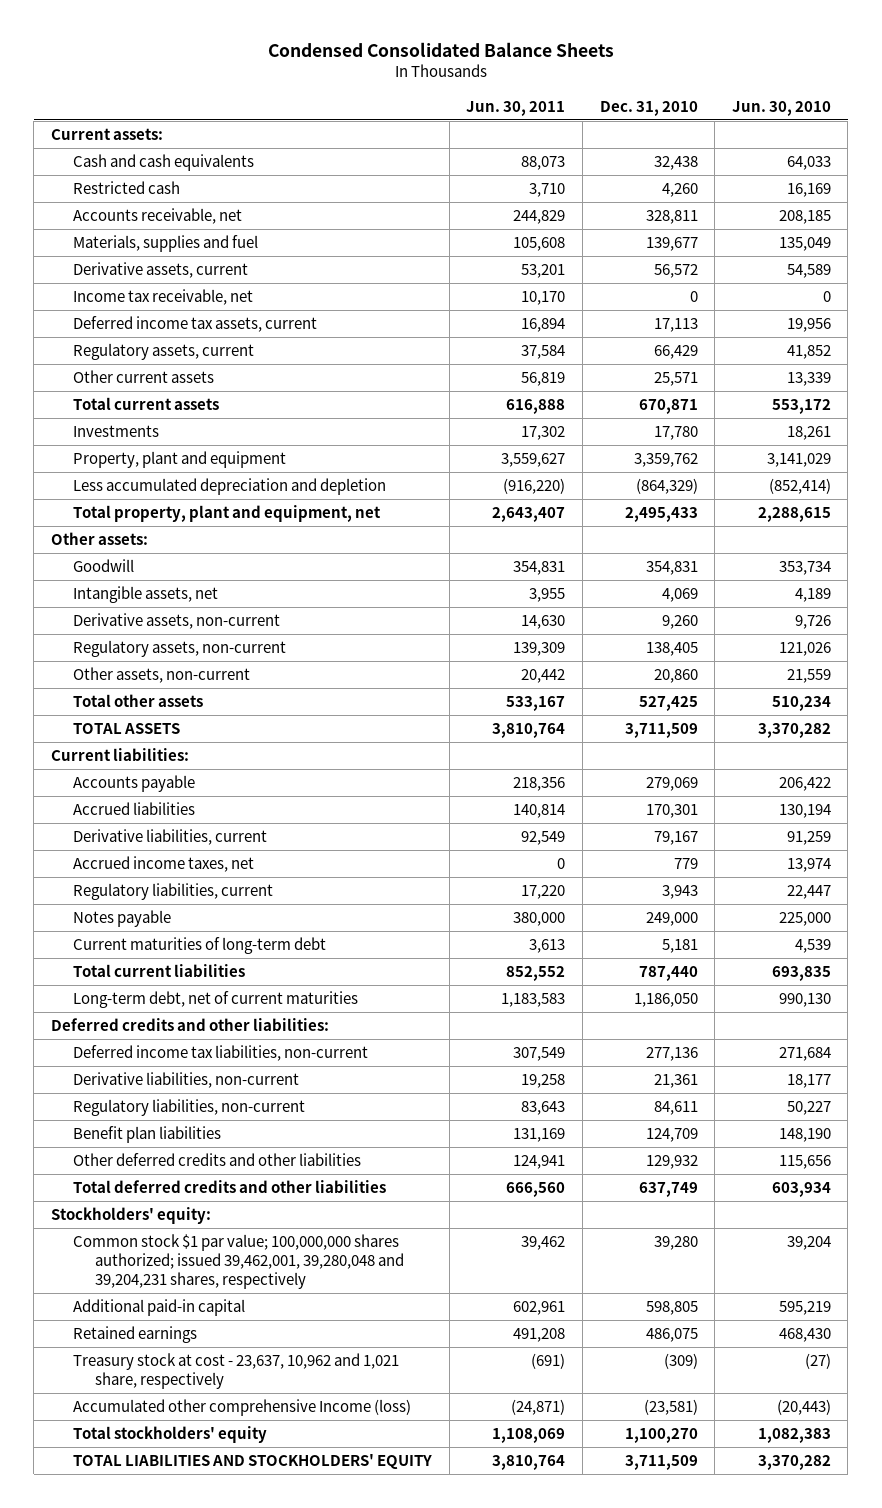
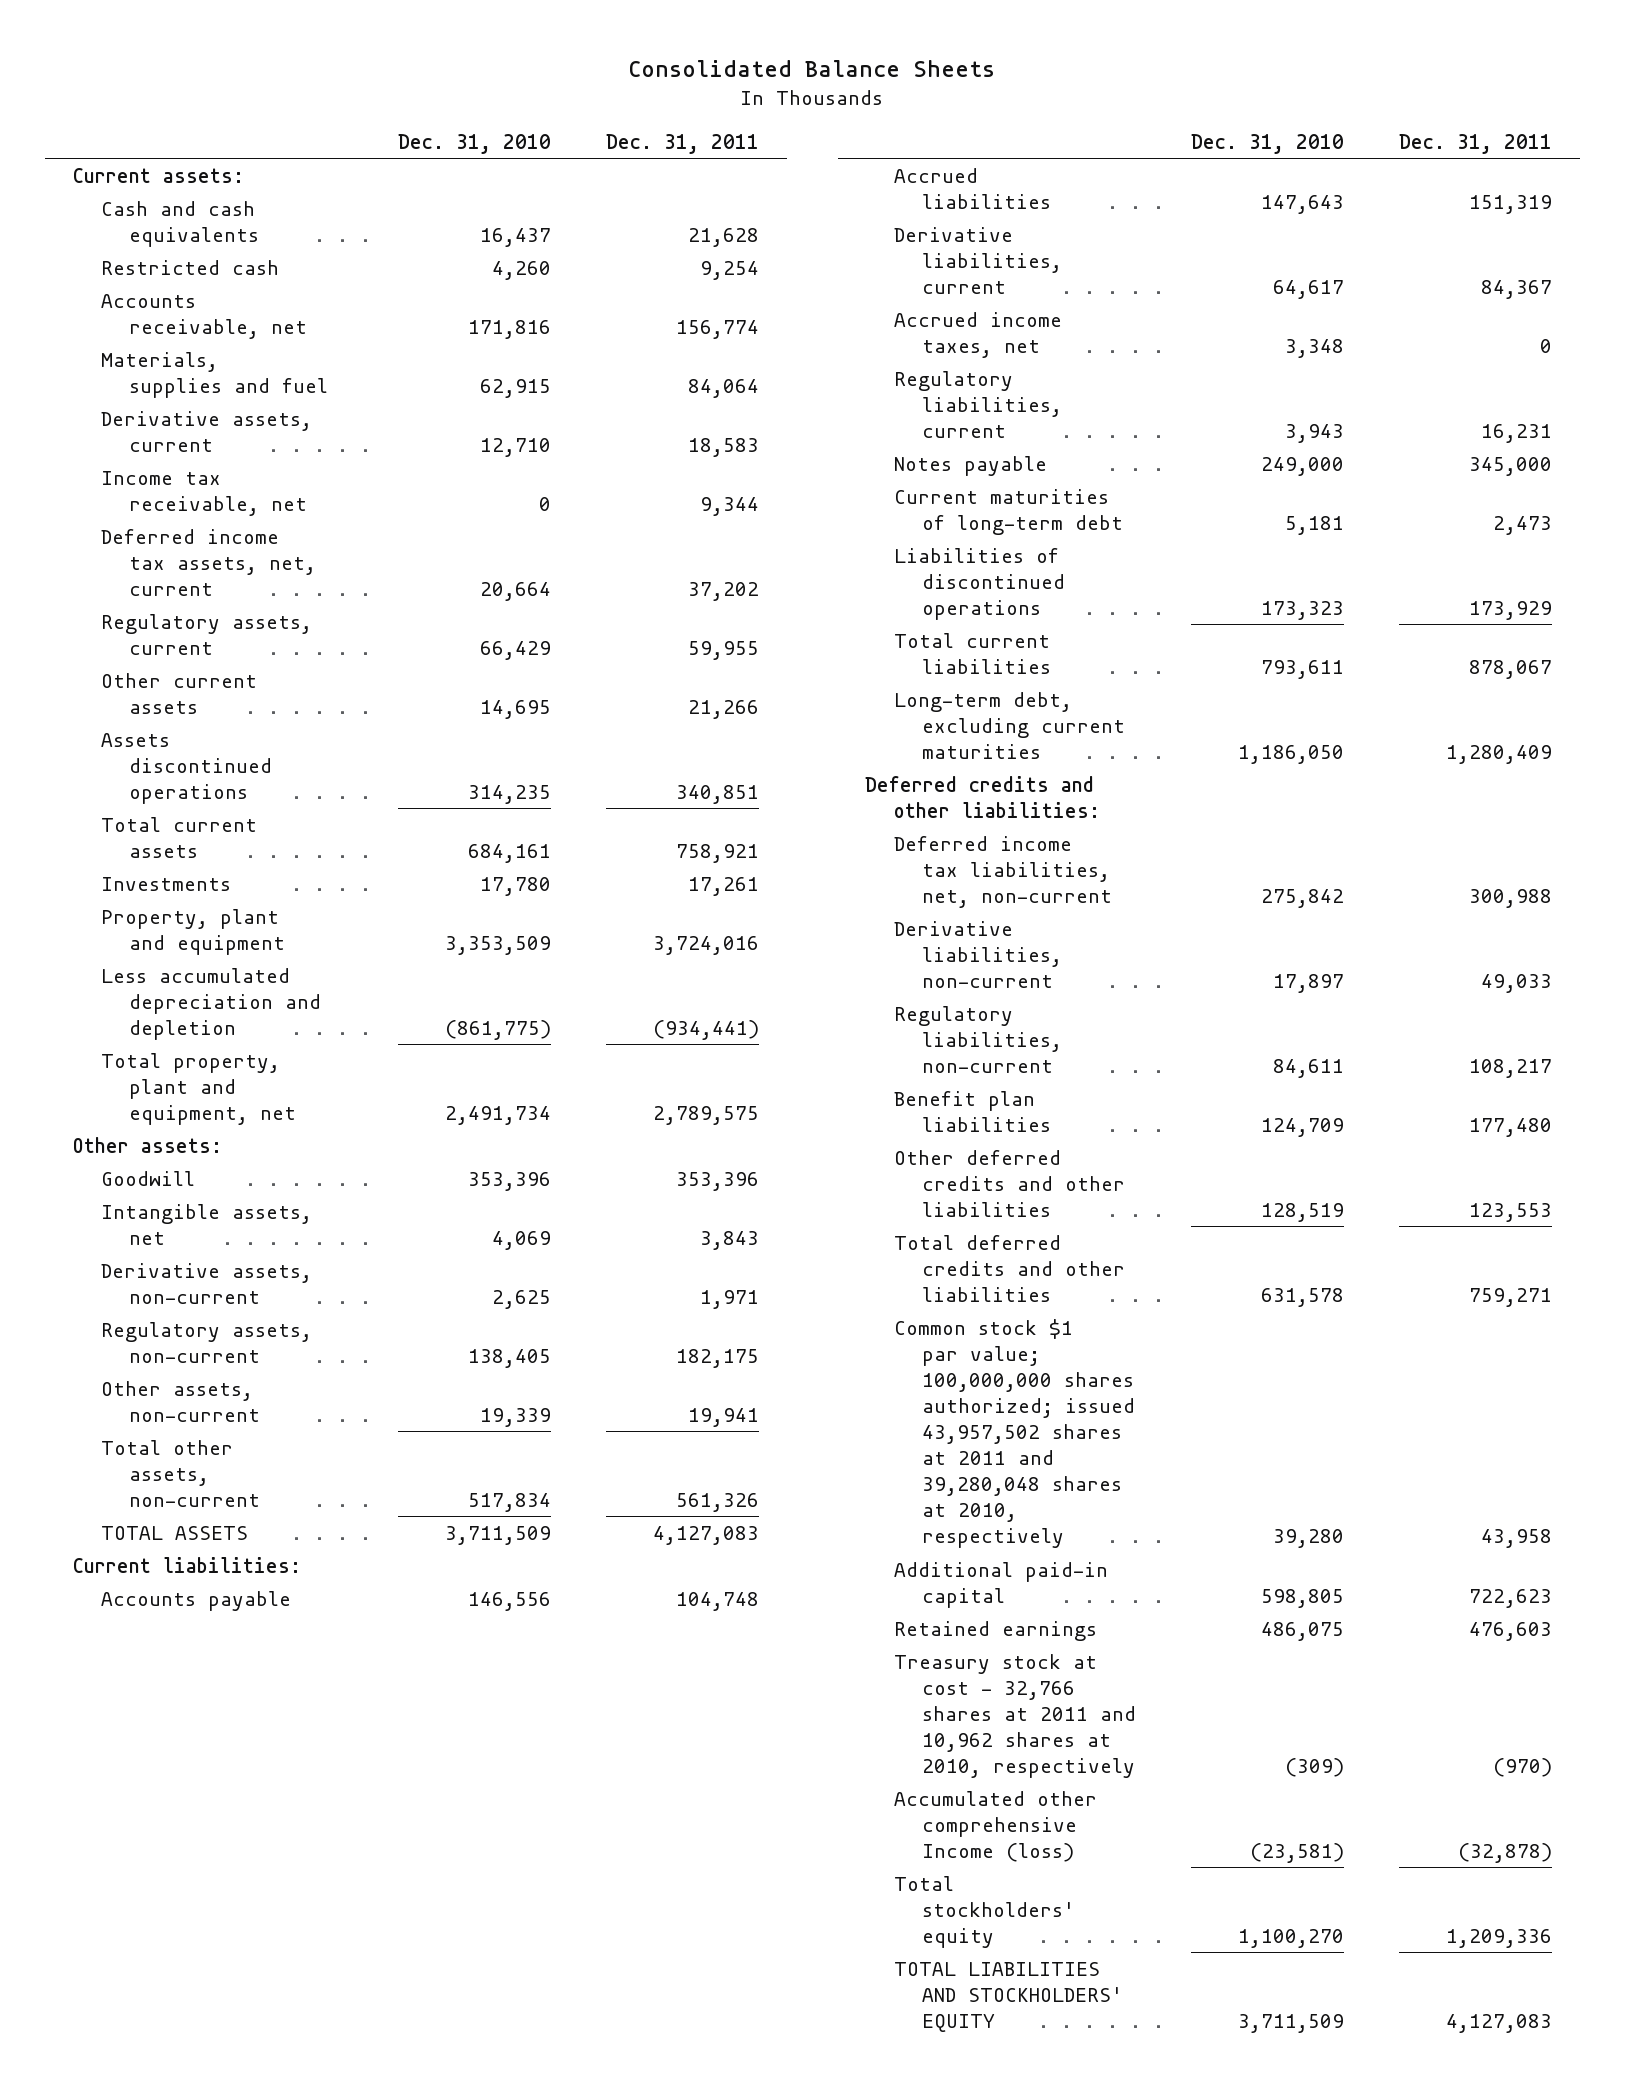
[267,42,614,58] Condensed Consolidated Balance Sheets -> [628,59,996,77] Consolidated Balance Sheets
[466,100,566,116] Jun. 30, 2011 -> none
[731,100,831,116] Jun. 30, 2010 -> none
none -> [606,133,760,154] Dec. 31, 2011
[653,156,698,171] 32,438 -> [480,227,552,247] 16,437
[645,210,698,225] 328,811 -> [468,319,552,339] 171,816
[645,237,698,252] 139,677 -> [480,378,552,398] 62,915
[653,264,698,279] 56,572 -> [480,437,552,457] 12,710
[72,316,317,333] Deferred income tax assets, current -> [101,528,317,596] Deferred income tax assets, net, current
[653,318,698,333] 17,113 -> [480,581,552,601] 20,664
[653,372,698,387] 25,571 -> [480,699,552,719] 14,695
none -> [101,732,273,804] Assets discontinued operations
[638,399,698,415] 670,871 -> [468,843,552,863] 684,161
[633,453,698,468] 3,359,762 -> [445,935,552,955] 3,353,509
[635,478,698,495] (864,329) -> [445,1019,552,1040] (861,775)
[624,507,698,523] 2,495,433 -> [445,1105,552,1125] 2,491,734
[645,561,698,576] 354,831 -> [468,1171,552,1191] 353,396
[661,615,698,630] 9,260 -> [492,1289,552,1309] 2,625
[653,669,698,684] 20,860 -> [480,1407,552,1427] 19,339
[72,694,203,708] Total other assets -> [101,1439,261,1507] Total other assets, non-current
[638,696,698,712] 527,425 -> [468,1492,552,1512] 517,834
[645,777,698,792] 279,069 -> [468,1591,552,1611] 146,556
[645,804,698,819] 170,301 -> [1261,194,1345,214] 147,643
[653,831,698,846] 79,167 -> [1273,279,1345,299] 64,617
[673,858,698,870] 779 -> [1285,338,1345,358] 3,348
none -> [893,547,1066,620] Liabilities of discontinued operations
[638,966,698,982] 787,440 -> [1261,659,1345,679] 793,611
[72,991,358,1009] Long-term debt, net of current maturities -> [893,691,1126,759] Long-term debt, excluding current maturities
[72,1045,368,1062] Deferred income tax liabilities, non-current -> [893,835,1113,908] Deferred income tax liabilities, net, non-current
[645,1047,698,1062] 277,136 -> [1261,888,1345,908] 275,842
[653,1074,698,1089] 21,361 -> [1273,973,1345,993] 17,897
[50,1207,211,1225] Stockholders' equity: -> none
[645,1155,698,1170] 129,932 -> [1261,1202,1345,1222] 128,519
[638,1182,698,1198] 637,749 -> [1261,1287,1345,1307] 631,578
[72,1234,404,1289] Common stock $1 par value; 100,000,000 shares authorized; issued 39,462,001, 39,280,048 and 39,204,231 shares, respectively -> [893,1318,1136,1549] Common stock $1 par value; 100,000,000 shares authorized; issued 43,957,502 shares at 2011 and 39,280,048 shares at 2010, respectively
[72,1353,399,1389] Treasury stock at cost - 23,637, 10,962 and 1,021 share, respectively -> [893,1653,1137,1778] Treasury stock at cost - 32,766 shares at 2011 and 10,962 shares at 2010, respectively

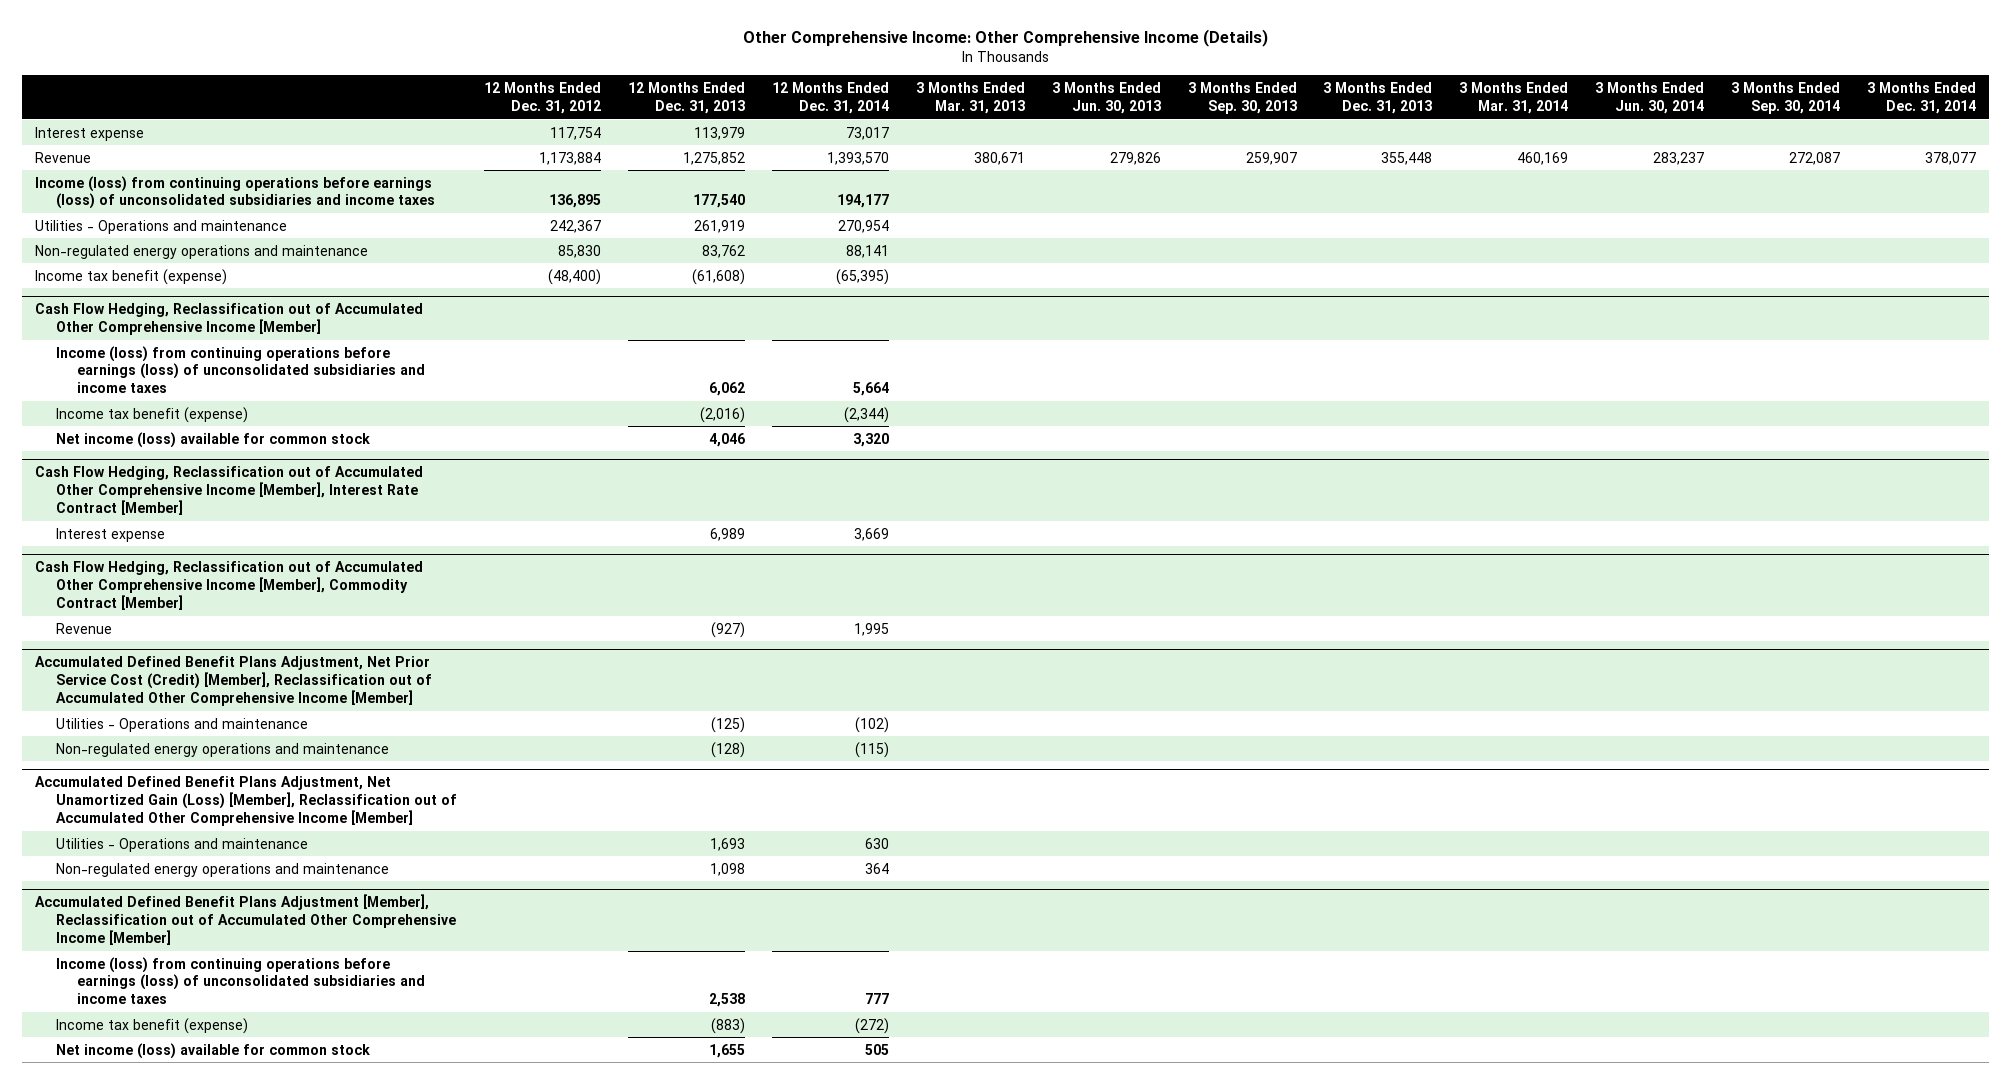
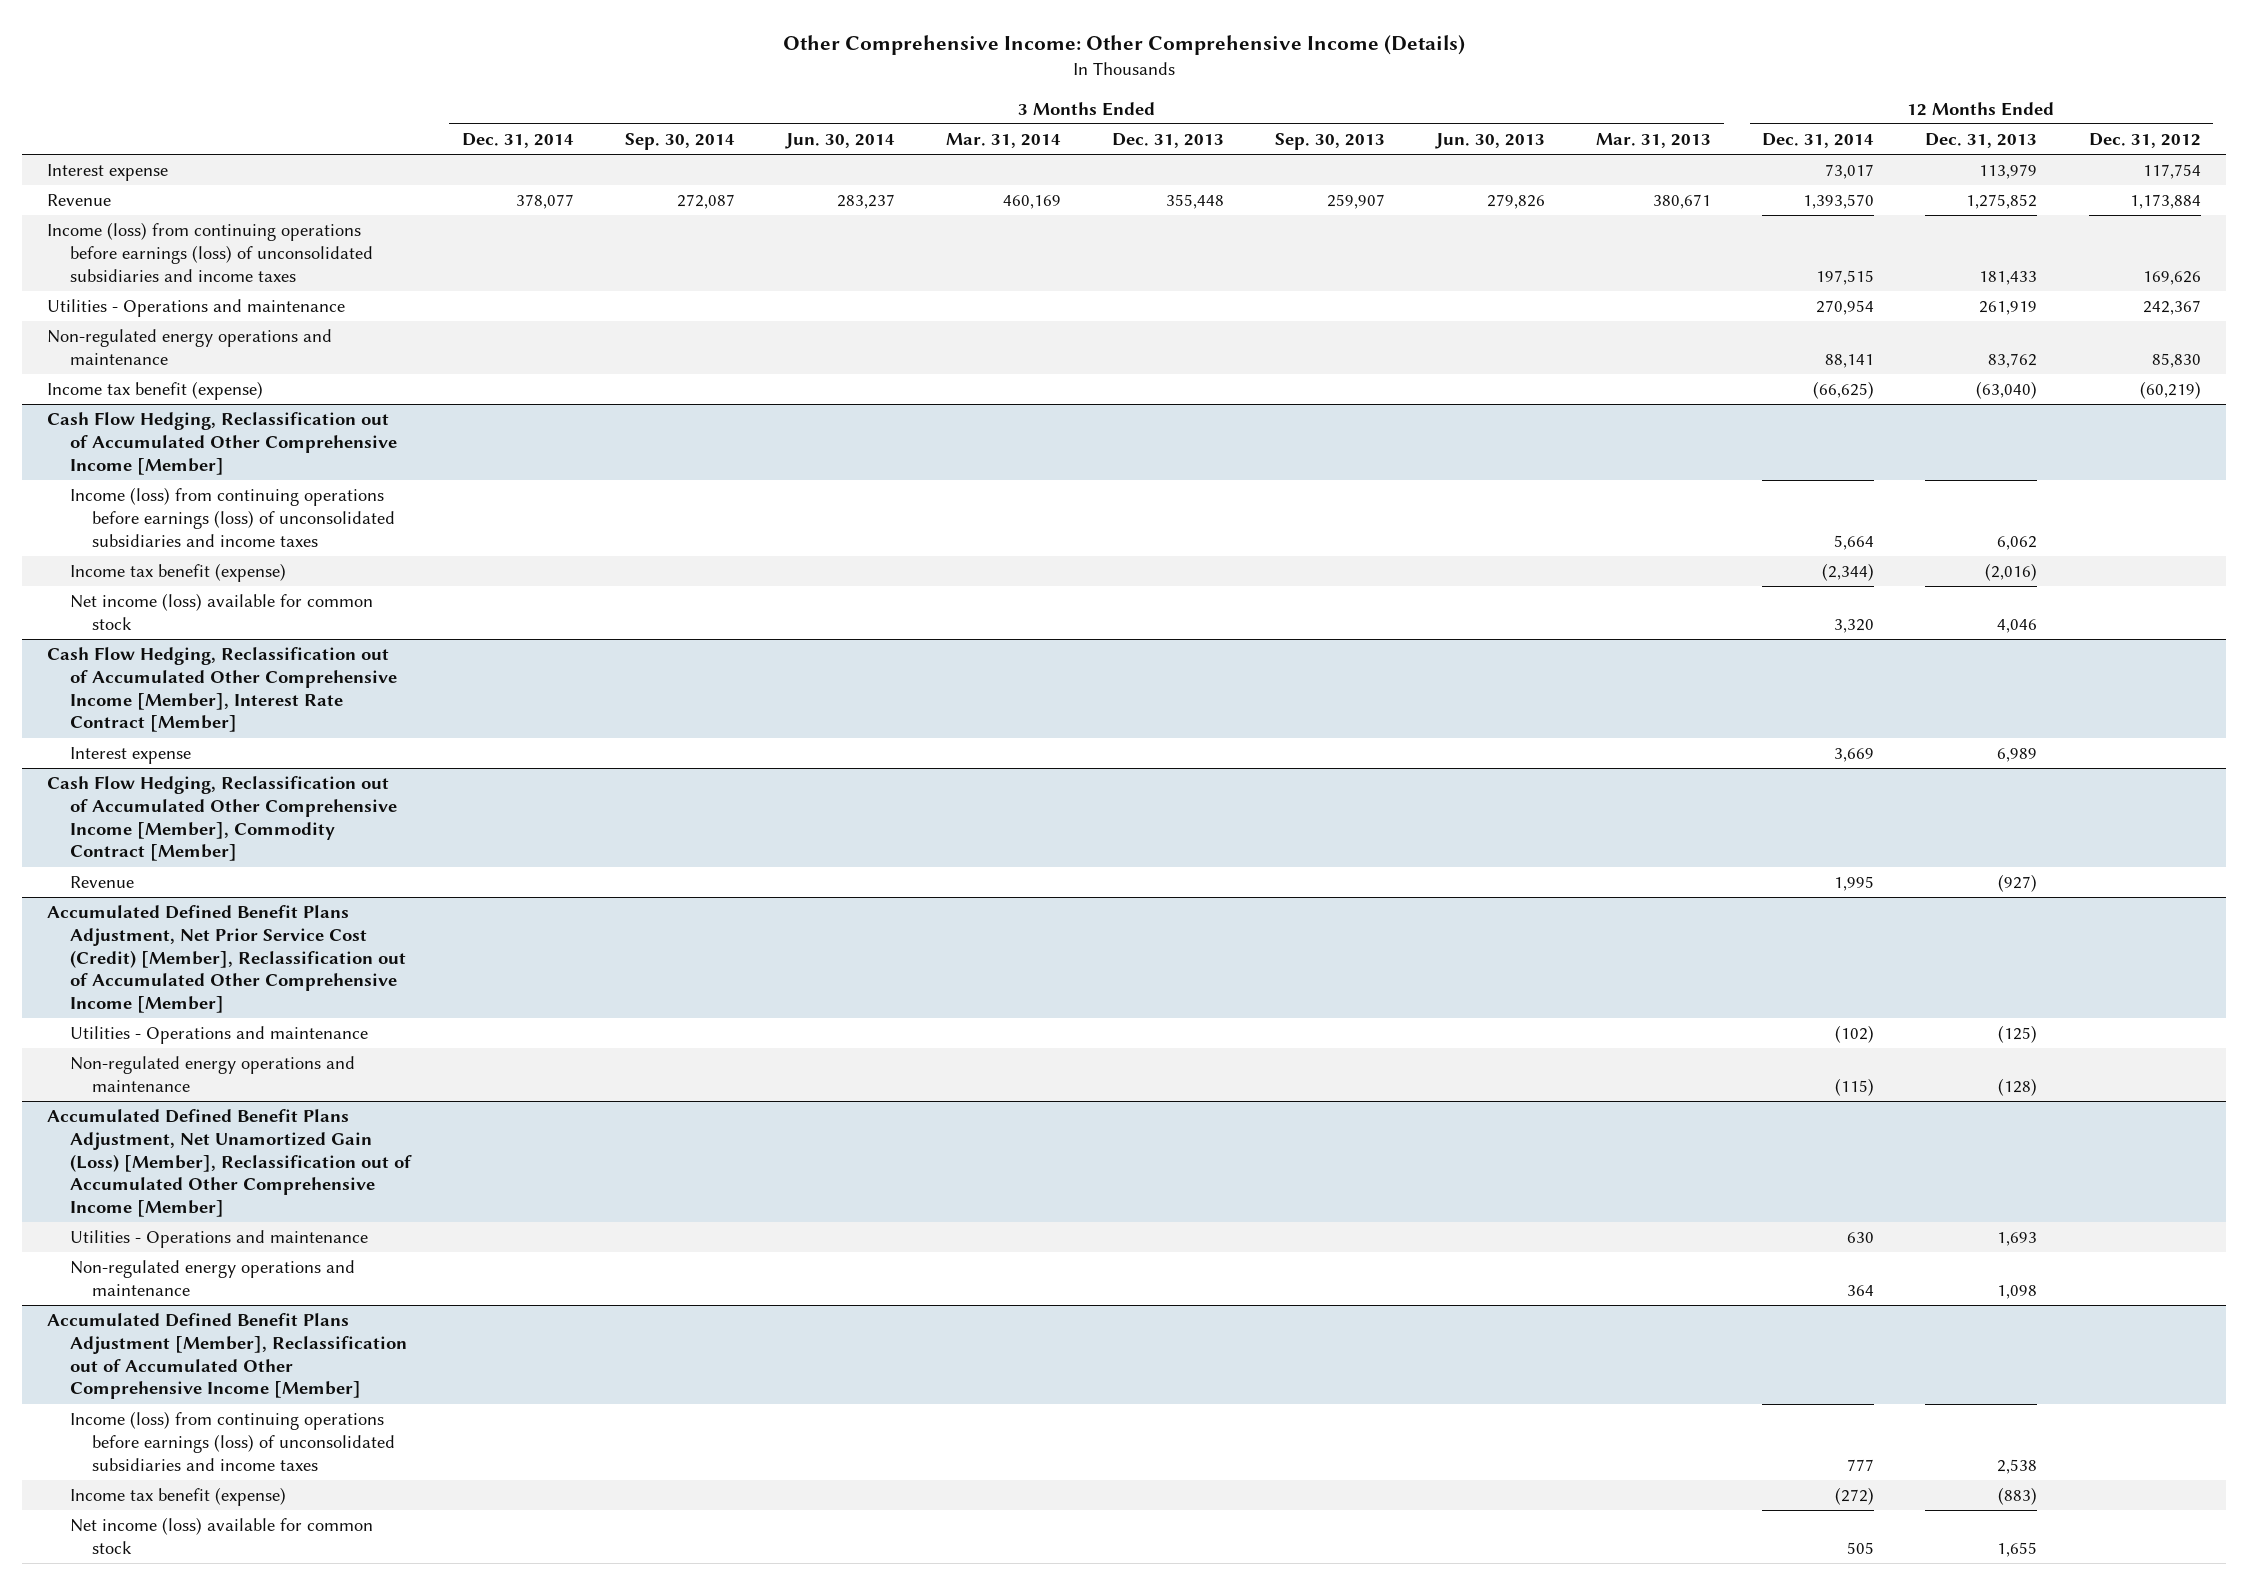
[549,194,602,209] 136,895 -> [2142,270,2201,285] 169,626
[692,194,745,209] 177,540 -> [1979,270,2038,285] 181,433
[836,194,889,209] 194,177 -> [1816,269,1875,285] 197,515
[548,268,602,285] (48,400) -> [2139,381,2201,400] (60,219)
[691,268,745,285] (61,608) -> [1976,381,2038,400] (63,040)
[835,268,889,285] (65,395) -> [1813,381,1875,400] (66,625)

